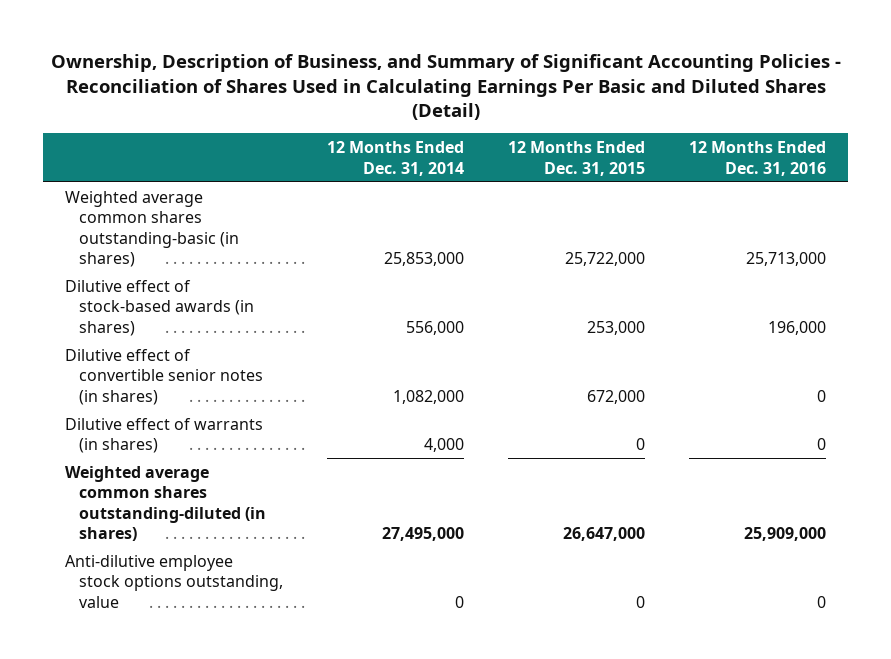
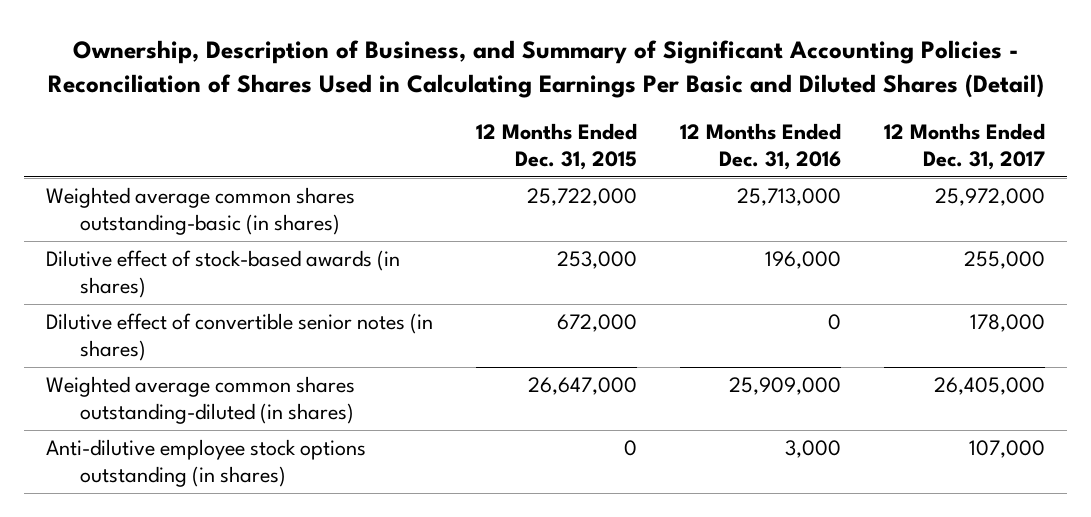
[327,141,465,176] 12 Months Ended Dec. 31, 2014 -> none
none -> [884,122,1046,171] 12 Months Ended Dec. 31, 2017
[65,417,264,454] Dilutive effect of warrants (in shares) -> none
[65,554,284,608] Anti-dilutive employee stock options outstanding, value -> [45,438,366,488] Anti-dilutive employee stock options outstanding (in shares)
[817,595,827,608] 0 -> [785,439,842,458] 3,000

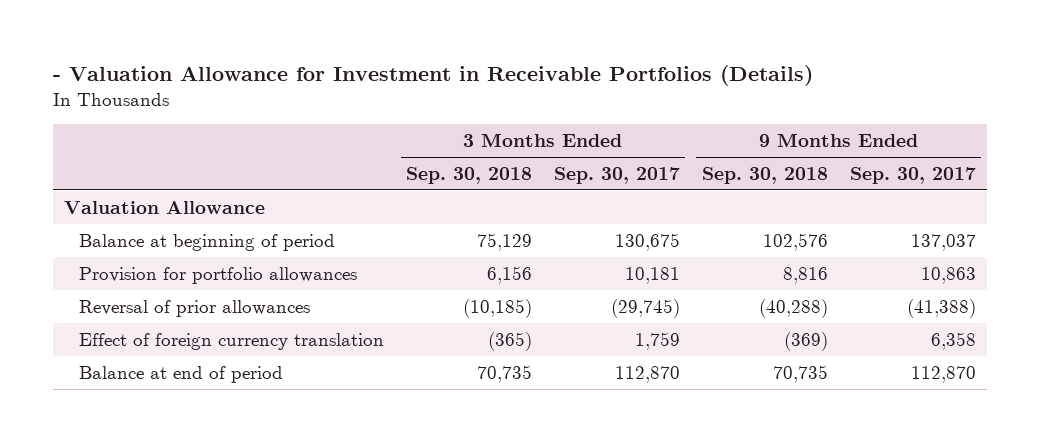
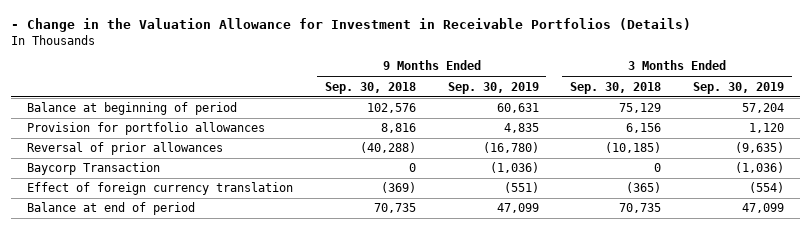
[52,65,813,87] - Valuation Allowance for Investment in Receivable Portfolios (Details) -> [11,18,692,33] - Change in the Valuation Allowance for Investment in Receivable Portfolios (Details)
[554,166,681,184] Sep. 30, 2017 -> none
[849,166,976,184] Sep. 30, 2017 -> none
none -> [447,81,539,94] Sep. 30, 2019
none -> [692,81,784,94] Sep. 30, 2019
[63,200,265,214] Valuation Allowance -> none
none -> [27,162,161,176] Baycorp Transaction

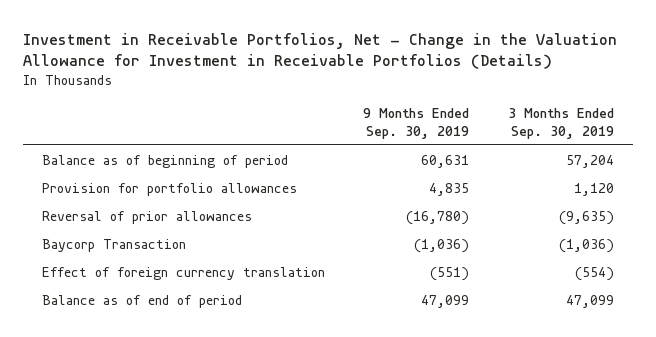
[11,18,692,33] - Change in the Valuation Allowance for Investment in Receivable Portfolios (Details) -> [22,32,617,70] Investment in Receivable Portfolios, Net - Change in the Valuation Allowance for Investment in Receivable Portfolios (Details)
[324,81,416,94] Sep. 30, 2018 -> none
[570,81,662,94] Sep. 30, 2018 -> none
[27,102,238,116] Balance at beginning of period -> [41,154,288,168] Balance as of beginning of period
[27,202,196,216] Balance at end of period -> [41,294,242,308] Balance as of end of period

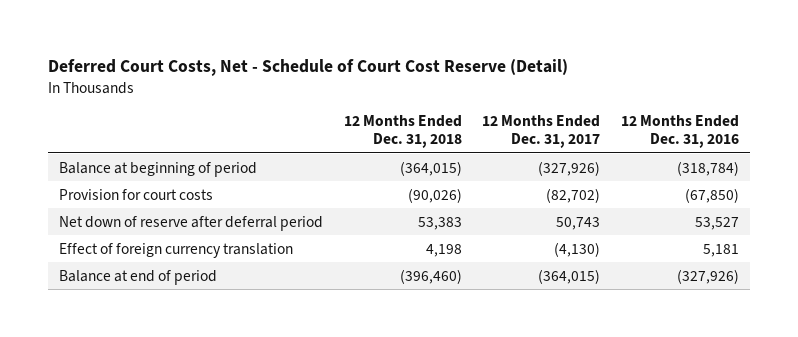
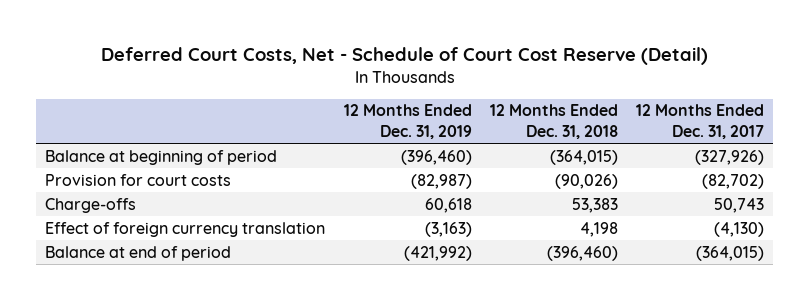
[621,115,740,149] 12 Months Ended Dec. 31, 2016 -> none
none -> [343,104,472,139] 12 Months Ended Dec. 31, 2019
[58,215,323,231] Net down of reserve after deferral period -> [45,197,137,213] Charge-offs

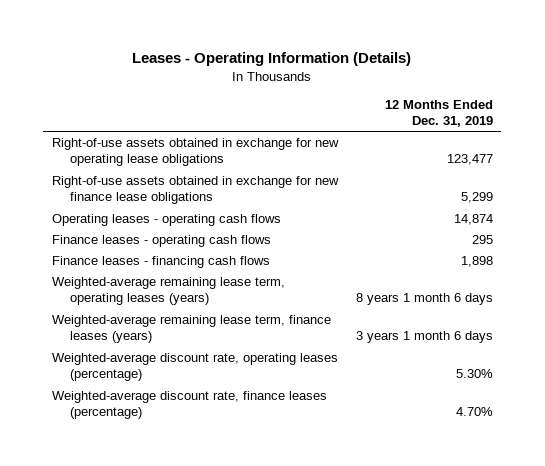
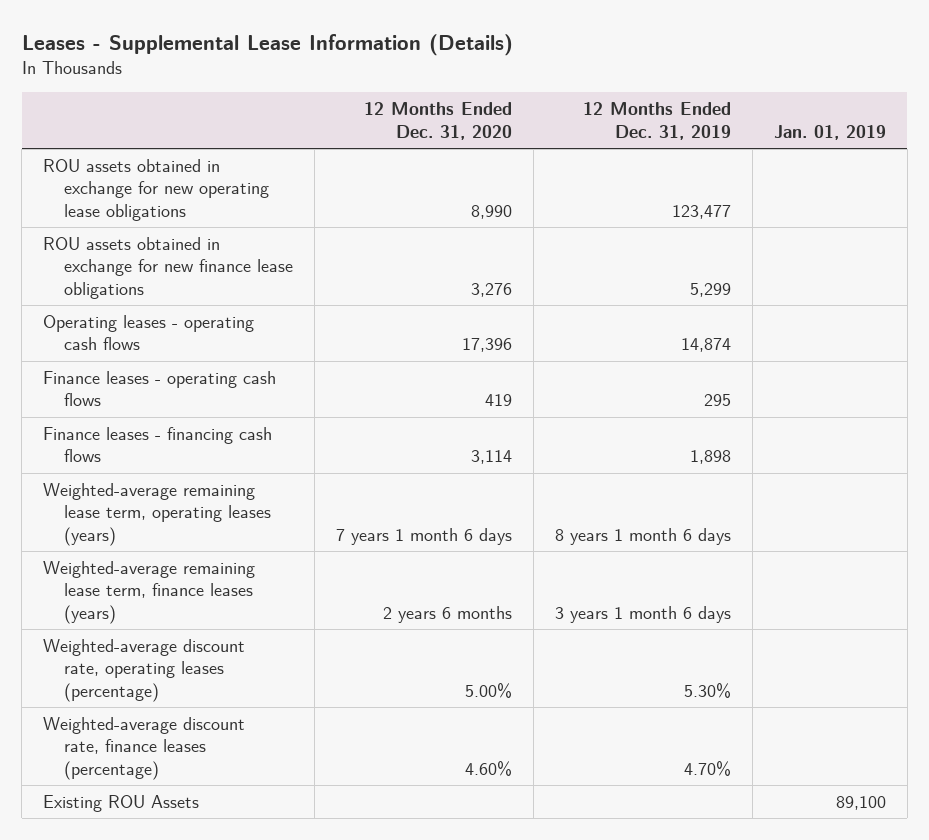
[132,52,412,67] Leases - Operating Information (Details) -> [21,33,513,56] Leases - Supplemental Lease Information (Details)
none -> [363,102,512,140] 12 Months Ended Dec. 31, 2020
none -> [773,124,886,140] Jan. 01, 2019
[52,138,340,167] Right-of-use assets obtained in exchange for new operating lease obligations -> [43,159,269,221] ROU assets obtained in exchange for new operating lease obligations
[52,176,340,205] Right-of-use assets obtained in exchange for new finance lease obligations -> [43,237,293,299] ROU assets obtained in exchange for new finance lease obligations
none -> [43,795,200,813] Existing ROU Assets

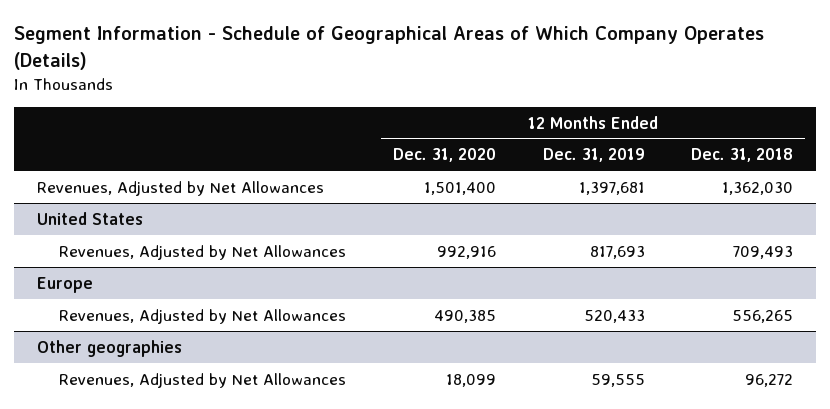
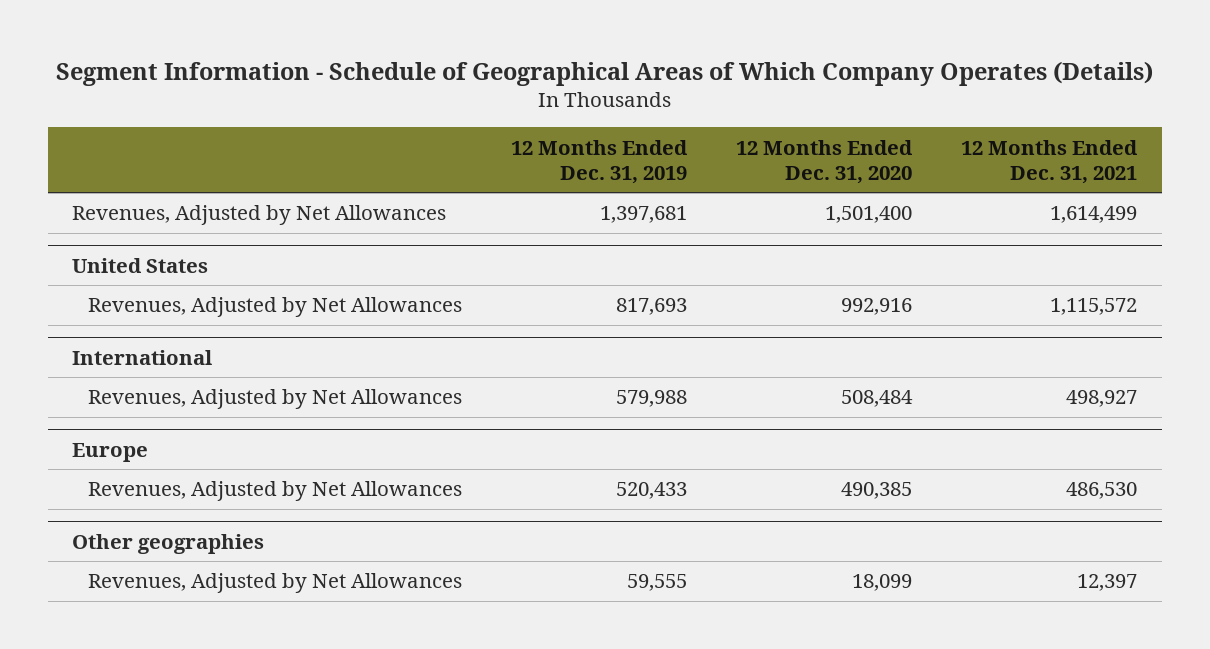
[691,148,794,163] Dec. 31, 2018 -> none
none -> [961,139,1139,184] 12 Months Ended Dec. 31, 2021
none -> [72,349,213,365] International
none -> [87,389,462,410] Revenues, Adjusted by Net Allowances

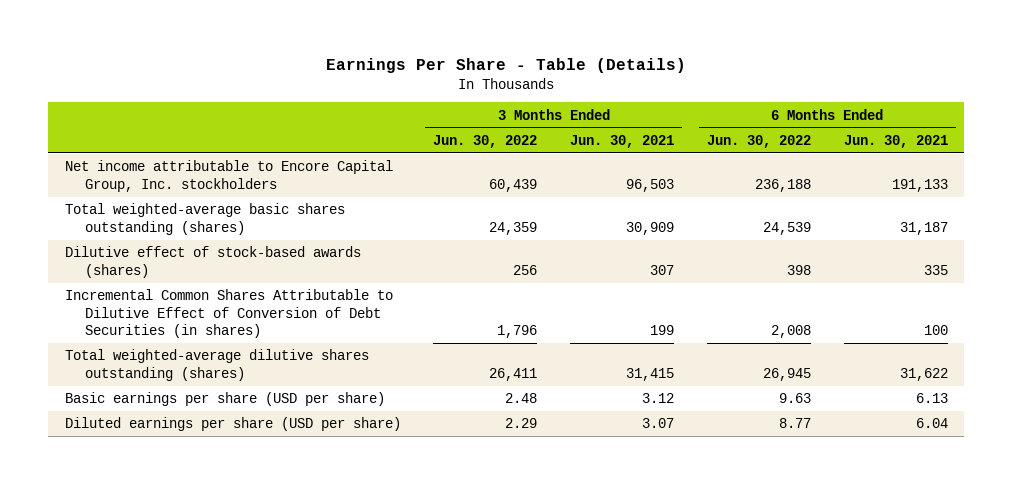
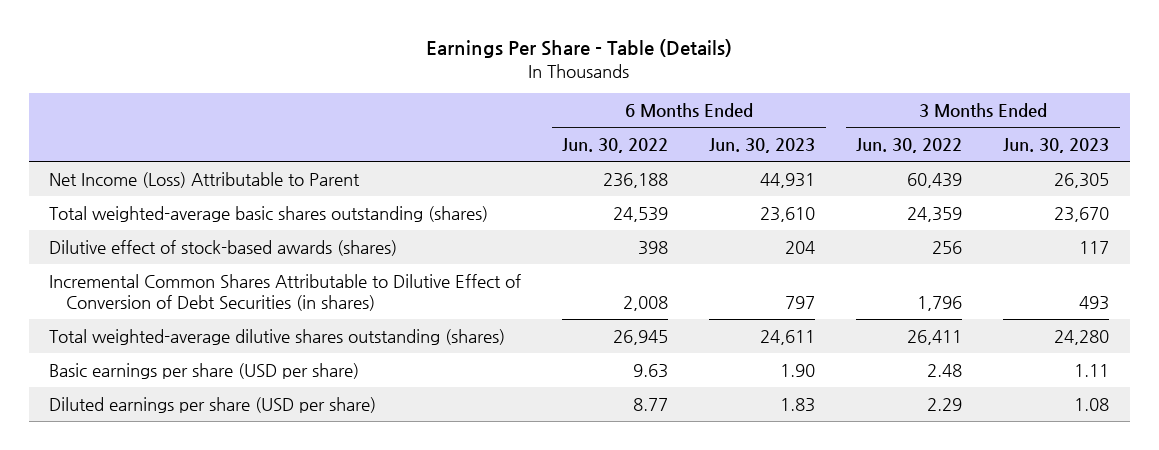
[570,134,675,148] Jun. 30, 2021 -> none
[843,134,948,148] Jun. 30, 2021 -> none
none -> [709,138,816,154] Jun. 30, 2023
none -> [1003,138,1110,154] Jun. 30, 2023
[64,160,393,192] Net income attributable to Encore Capital Group, Inc. stockholders -> [49,171,361,188] Net Income (Loss) Attributable to Parent

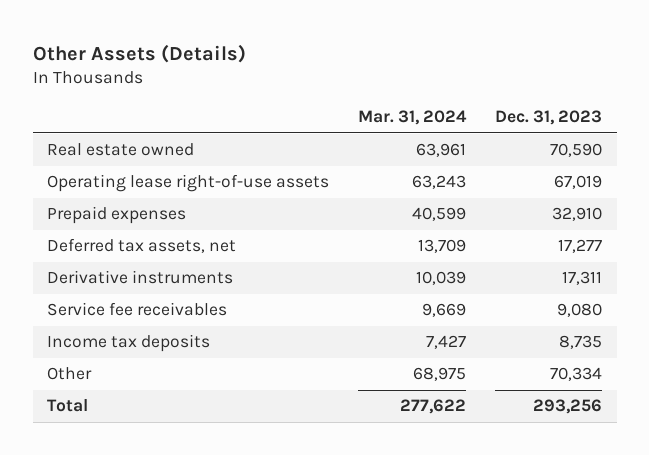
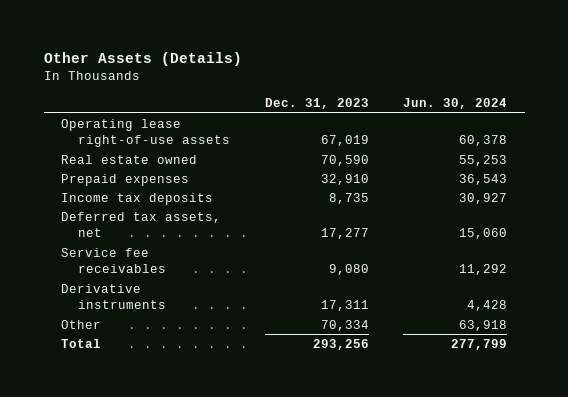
[358,110,468,126] Mar. 31, 2024 -> none
none -> [403,97,508,109] Jun. 30, 2024
[47,143,195,157] Real estate owned -> [60,154,197,164] Real estate owned
[47,334,211,353] Income tax deposits -> [60,192,213,205] Income tax deposits
[47,270,234,285] Derivative instruments -> [60,283,167,310] Derivative instruments

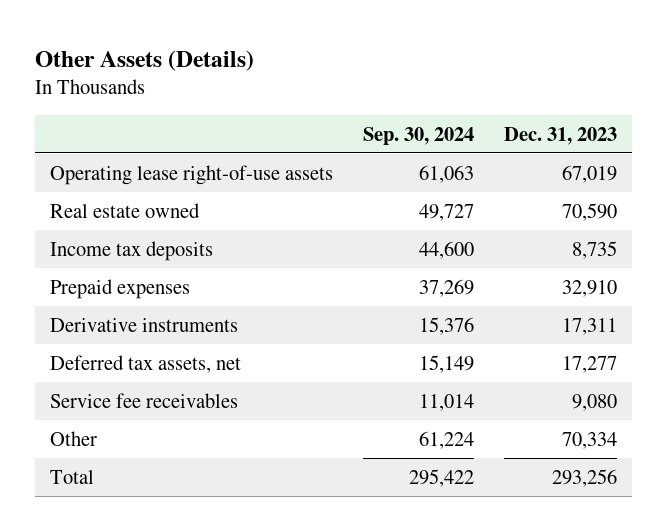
[403,97,508,109] Jun. 30, 2024 -> none
none -> [363,126,475,145] Sep. 30, 2024
[60,173,189,186] Prepaid expenses -> [49,278,190,299] Prepaid expenses
[60,283,167,310] Derivative instruments -> [49,317,238,332] Derivative instruments

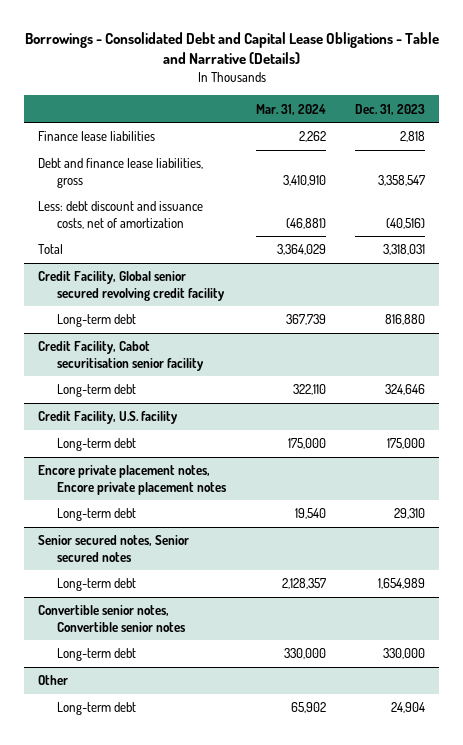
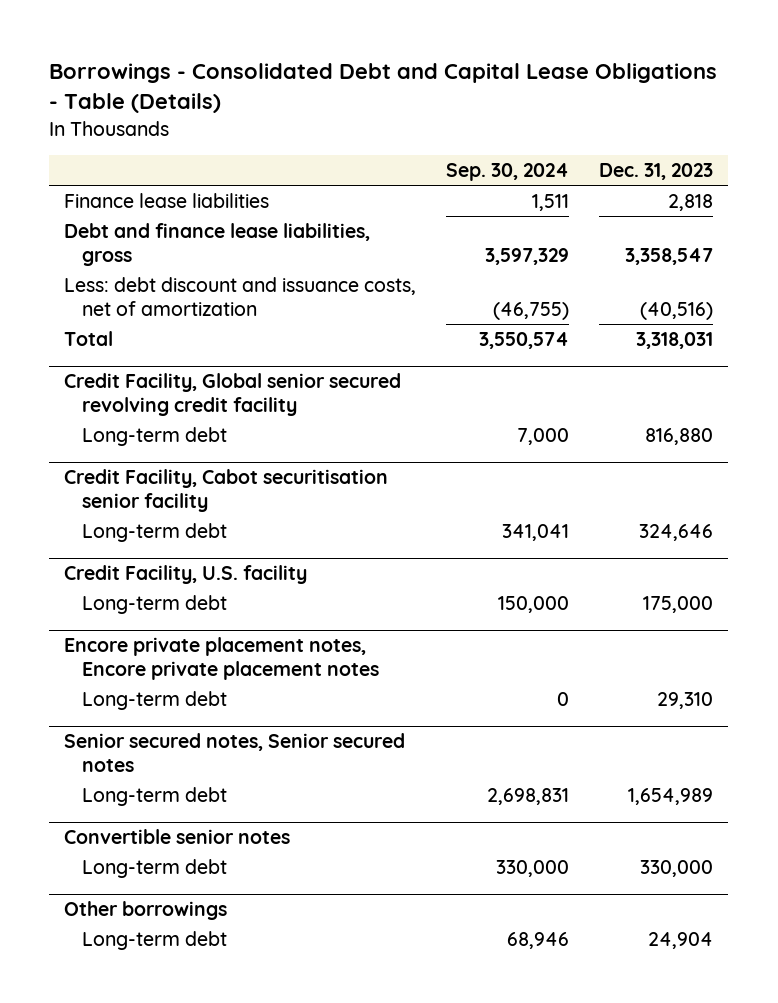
[24,31,439,65] Borrowings - Consolidated Debt and Capital Lease Obligations - Table and Narrative (Details) -> [49,63,718,114] Borrowings - Consolidated Debt and Capital Lease Obligations - Table (Details)
[255,103,326,115] Mar. 31, 2024 -> none
none -> [446,162,570,181] Sep. 30, 2024
[38,605,187,632] Convertible senior notes, Convertible senior notes -> [64,829,291,845] Convertible senior notes
[38,675,69,686] Other -> [64,901,228,921] Other borrowings

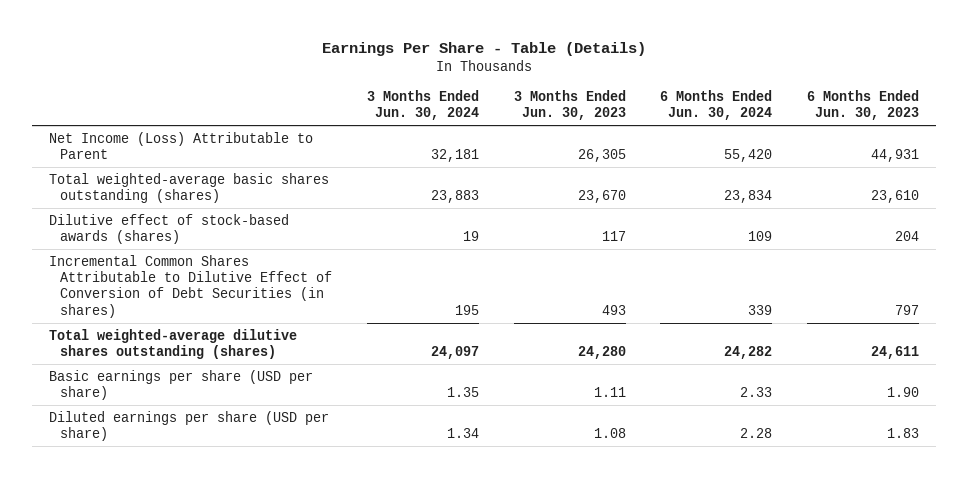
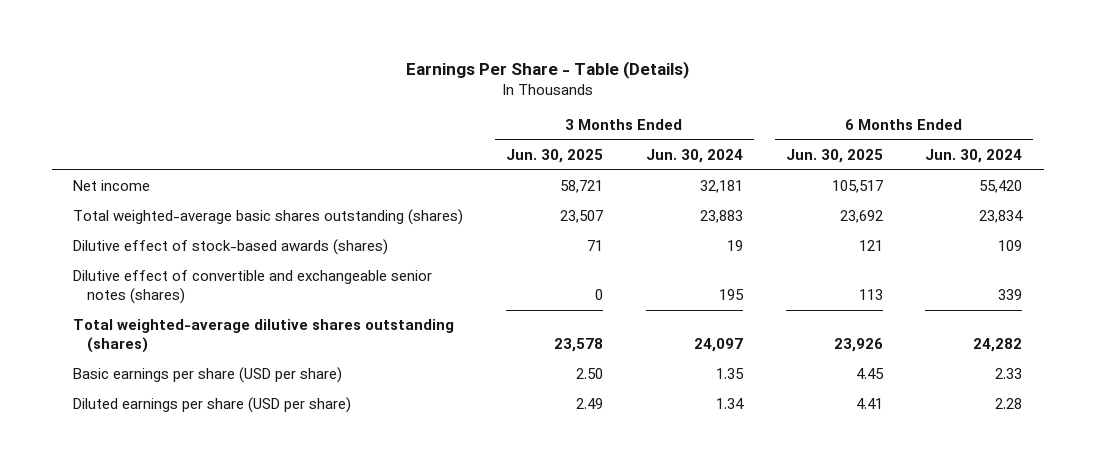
[513,89,626,121] 3 Months Ended Jun. 30, 2023 -> none
[807,89,920,121] 6 Months Ended Jun. 30, 2023 -> none
none -> [506,148,604,163] Jun. 30, 2025
none -> [785,148,883,163] Jun. 30, 2025
[49,131,314,160] Net Income (Loss) Attributable to Parent -> [73,180,151,192] Net income
[49,254,333,318] Incremental Common Shares Attributable to Dilutive Effect of Conversion of Debt Securities (in shares) -> [73,270,433,304] Dilutive effect of convertible and exchangeable senior notes (shares)

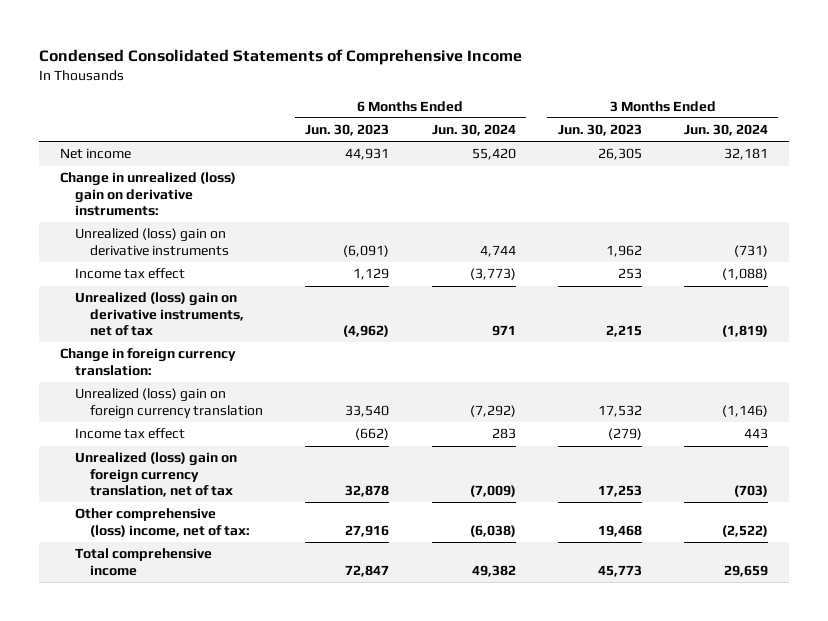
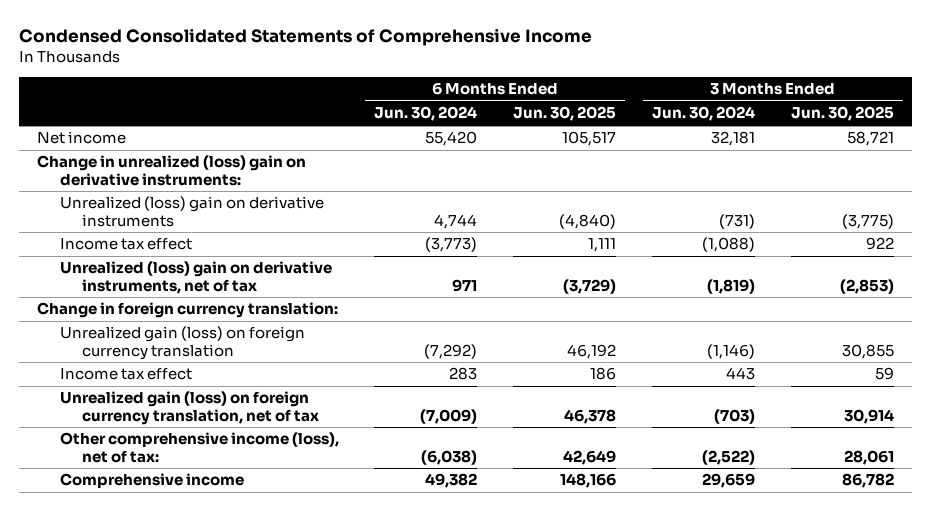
[305,124,390,137] Jun. 30, 2023 -> none
[557,124,642,137] Jun. 30, 2023 -> none
none -> [513,106,617,122] Jun. 30, 2025
none -> [791,106,895,122] Jun. 30, 2025
[75,388,264,419] Unrealized (loss) gain on foreign currency translation -> [59,326,305,360] Unrealized gain (loss) on foreign currency translation
[75,452,238,498] Unrealized (loss) gain on foreign currency translation, net of tax -> [59,391,320,425] Unrealized gain (loss) on foreign currency translation, net of tax
[75,508,251,537] Other comprehensive (loss) income, net of tax: -> [59,432,339,463] Other comprehensive income (loss), net of tax:
[75,548,213,576] Total comprehensive income -> [59,473,244,489] Comprehensive income

